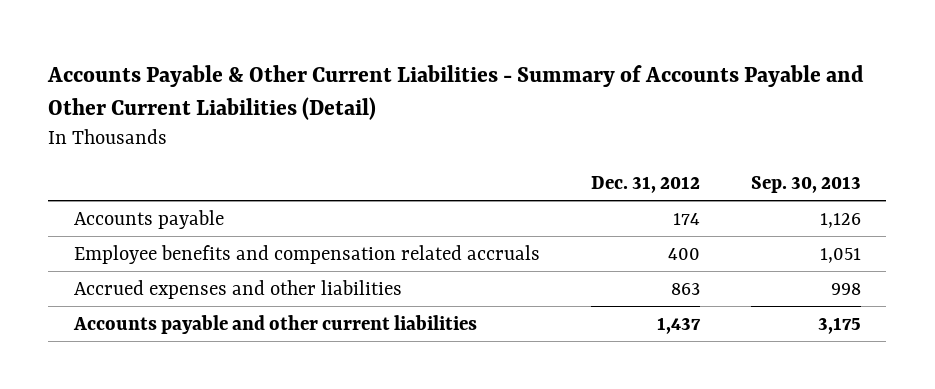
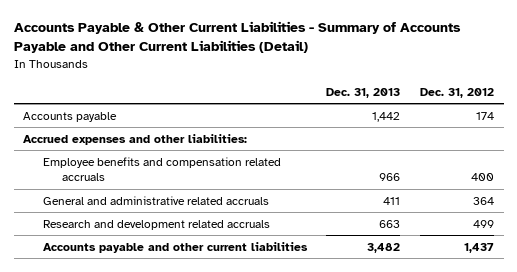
[750,175,861,193] Sep. 30, 2013 -> none
none -> [326,87,401,98] Dec. 31, 2013
none -> [23,133,248,145] Accrued expenses and other liabilities:
[73,279,402,299] Accrued expenses and other liabilities -> none
none -> [42,195,269,205] General and administrative related accruals
none -> [42,219,270,230] Research and development related accruals

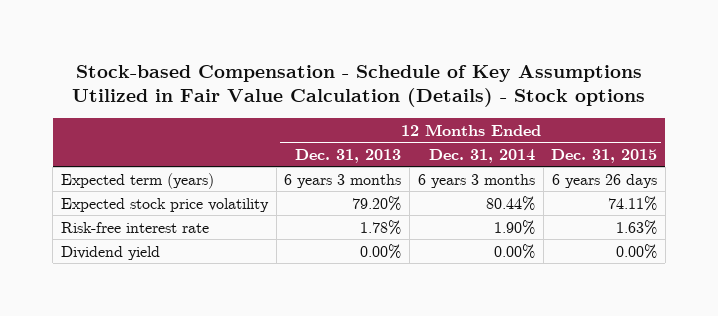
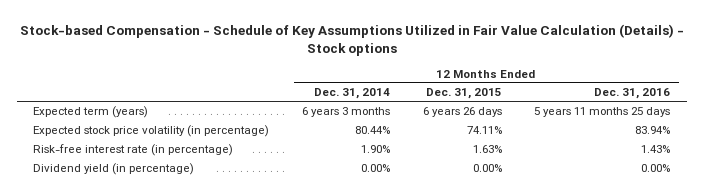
[295,148,402,163] Dec. 31, 2013 -> none
none -> [594,88,671,100] Dec. 31, 2016
[61,197,270,212] Expected stock price volatility -> [32,125,269,138] Expected stock price volatility (in percentage)
[61,221,210,233] Risk-free interest rate -> [32,144,233,157] Risk-free interest rate (in percentage)
[61,245,161,260] Dividend yield -> [32,163,194,176] Dividend yield (in percentage)

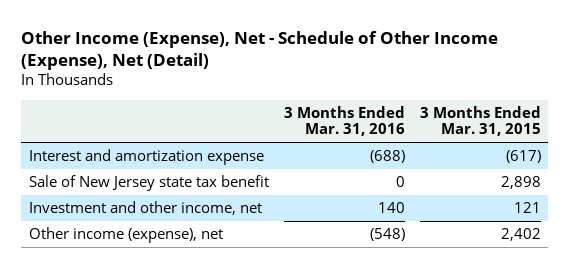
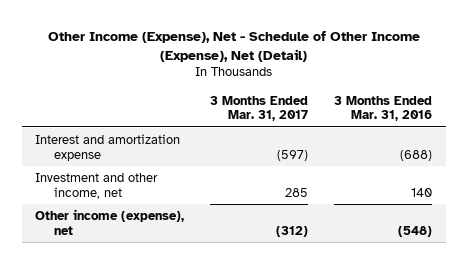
[419,105,541,137] 3 Months Ended Mar. 31, 2015 -> none
none -> [210,95,309,122] 3 Months Ended Mar. 31, 2017
[28,174,269,191] Sale of New Jersey state tax benefit -> none

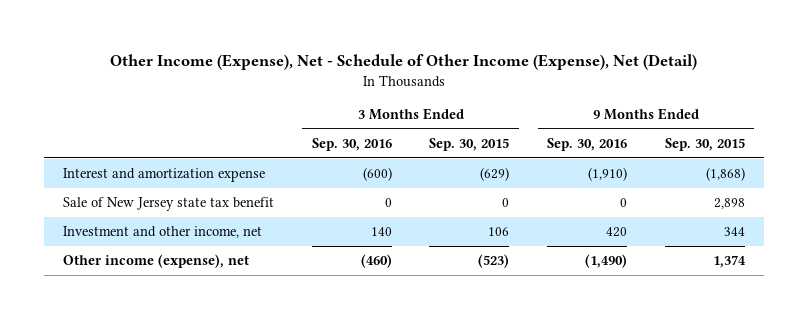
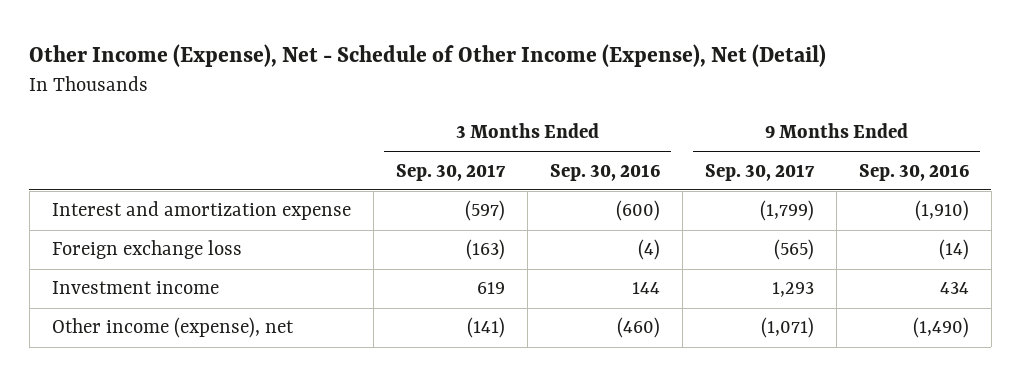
[429,137,510,151] Sep. 30, 2015 -> none
[664,137,745,151] Sep. 30, 2015 -> none
none -> [395,163,506,181] Sep. 30, 2017
none -> [704,163,815,181] Sep. 30, 2017
[62,197,274,212] Sale of New Jersey state tax benefit -> none
none -> [51,240,242,260] Foreign exchange loss
[62,226,262,239] Investment and other income, net -> [51,281,219,295] Investment income
[370,227,392,237] 140 -> [631,282,660,295] 144
[606,227,628,238] 420 -> [939,282,969,295] 434

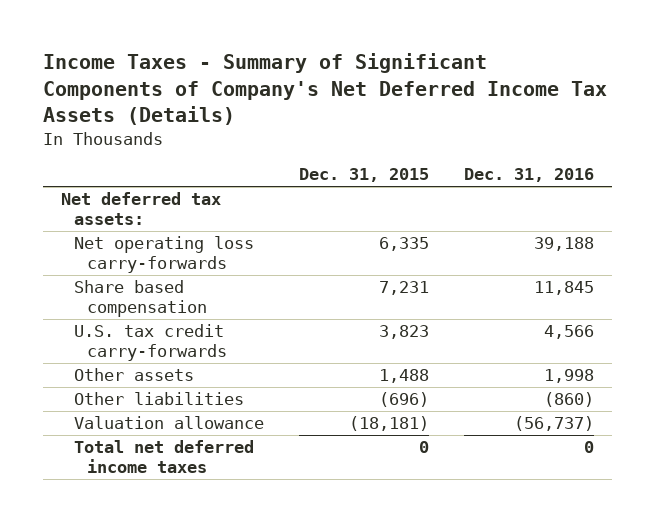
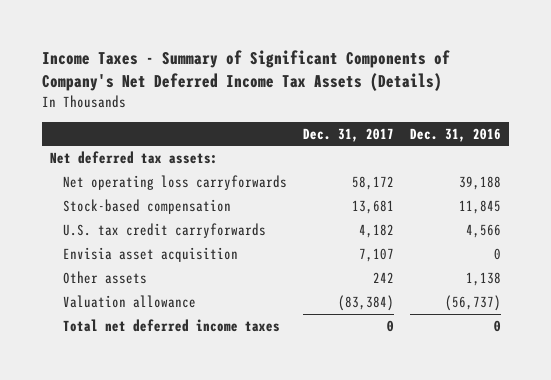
[299,168,430,183] Dec. 31, 2015 -> none
none -> [303,127,395,142] Dec. 31, 2017
[73,392,244,406] Other liabilities -> none
[73,236,254,274] Net operating loss carry-forwards -> [63,174,288,190] Net operating loss carryforwards
[73,280,207,318] Share based compensation -> [63,198,232,214] Stock-based compensation
[73,324,227,362] U.S. tax credit carry-forwards -> [63,222,267,238] U.S. tax credit carryforwards
none -> [63,246,239,262] Envisia asset acquisition
[544,369,595,384] 1,998 -> [466,271,502,286] 1,138

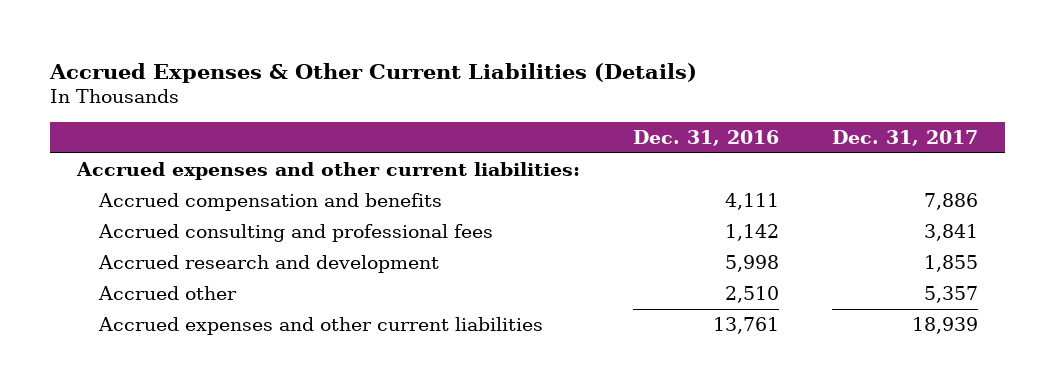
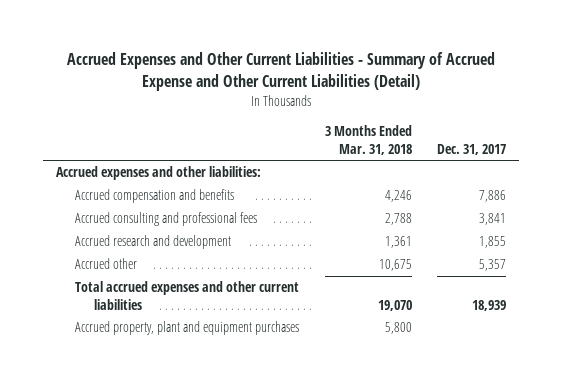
[49,62,698,83] Accrued Expenses & Other Current Liabilities (Details) -> [66,51,495,91] Accrued Expenses and Other Current Liabilities - Summary of Accrued Expense and Other Current Liabilities (Detail)
[633,129,780,146] Dec. 31, 2016 -> none
none -> [324,125,412,155] 3 Months Ended Mar. 31, 2018
[75,162,580,181] Accrued expenses and other current liabilities: -> [55,166,261,181] Accrued expenses and other liabilities:
[98,317,544,336] Accrued expenses and other current liabilities -> [74,281,299,310] Total accrued expenses and other current liabilities
none -> [74,321,299,336] Accrued property, plant and equipment purchases

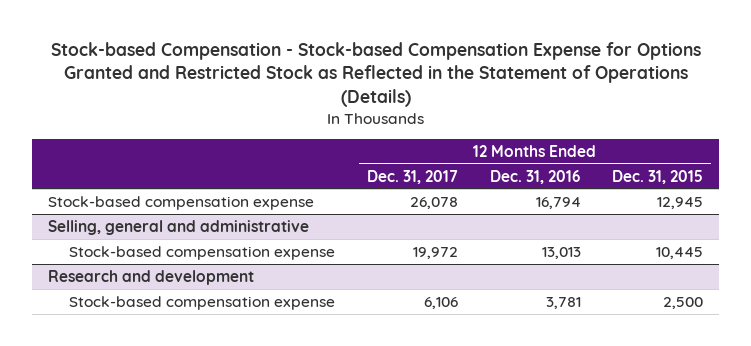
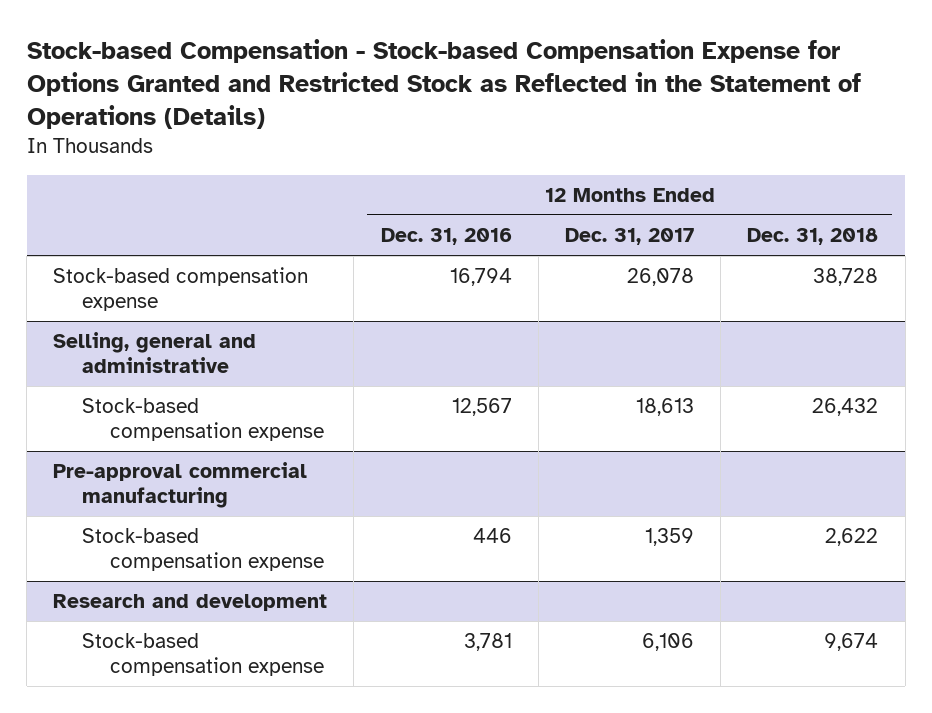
[612,169,704,184] Dec. 31, 2015 -> none
none -> [747,228,879,246] Dec. 31, 2018
[412,246,458,259] 19,972 -> [636,398,695,417] 18,613
[541,246,581,259] 13,013 -> [451,398,512,417] 12,567
none -> [53,462,308,509] Pre-approval commercial manufacturing
none -> [81,528,325,572] Stock-based compensation expense

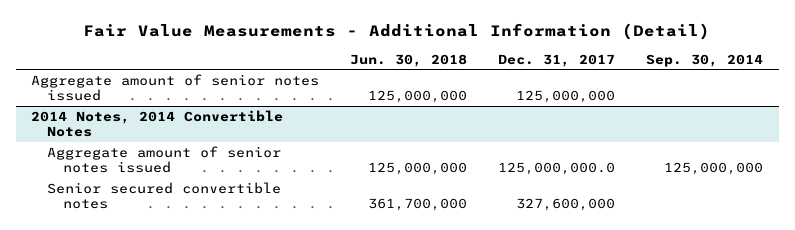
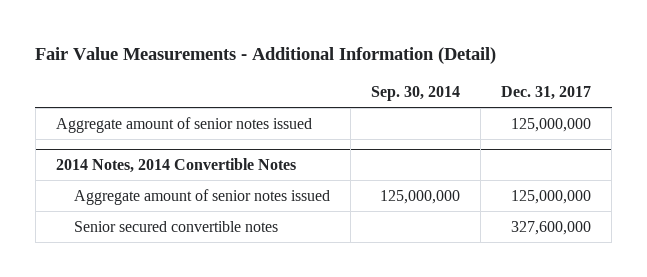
[350,53,468,67] Jun. 30, 2018 -> none
[498,162,616,176] 125,000,000.0 -> [511,189,592,204] 125,000,000

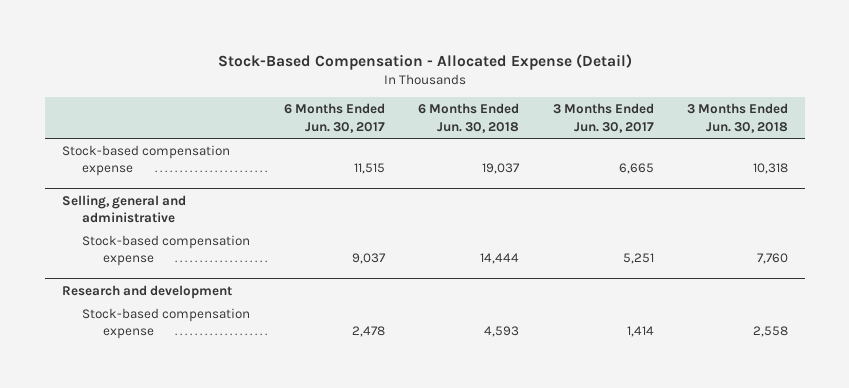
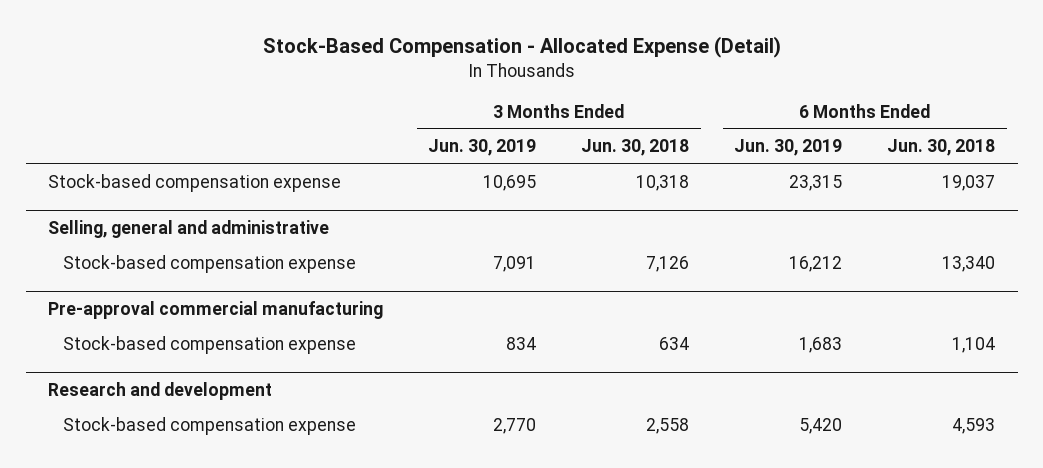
[283,103,385,133] 6 Months Ended Jun. 30, 2017 -> none
[552,103,654,133] 3 Months Ended Jun. 30, 2017 -> none
none -> [428,139,537,157] Jun. 30, 2019
none -> [734,139,843,157] Jun. 30, 2019
[480,253,520,265] 14,444 -> [942,255,996,272] 13,340
[756,253,788,265] 7,760 -> [646,255,690,272] 7,126
none -> [48,300,384,319] Pre-approval commercial manufacturing
none -> [62,335,356,354] Stock-based compensation expense

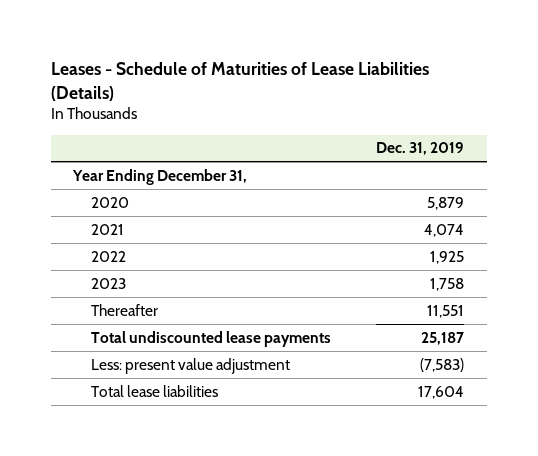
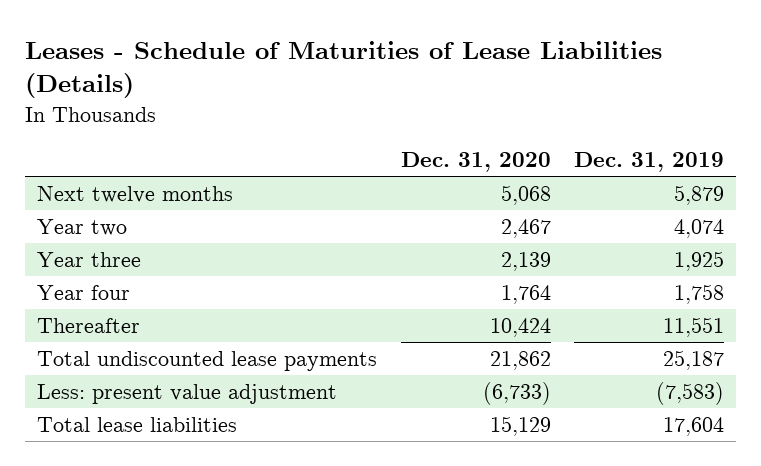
none -> [400,152,551,173] Dec. 31, 2020
[72,168,248,185] Year Ending December 31, -> none
[90,196,129,208] 2020 -> [37,186,234,204] Next twelve months
[90,223,124,235] 2021 -> [37,219,128,237] Year two
[90,250,126,262] 2022 -> [37,252,142,268] Year three
[90,277,126,289] 2023 -> [37,285,131,301] Year four

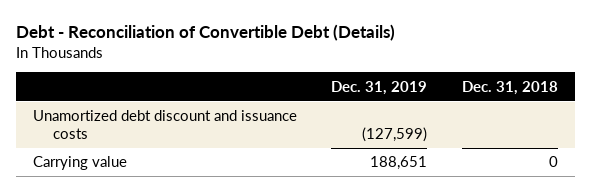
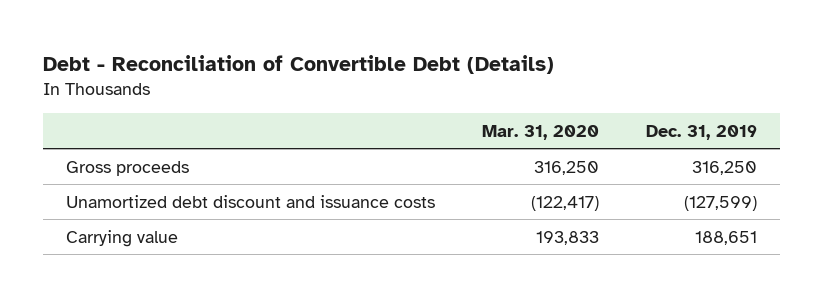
[461,80,558,95] Dec. 31, 2018 -> none
none -> [481,124,599,140] Mar. 31, 2020
none -> [66,160,190,176] Gross proceeds

